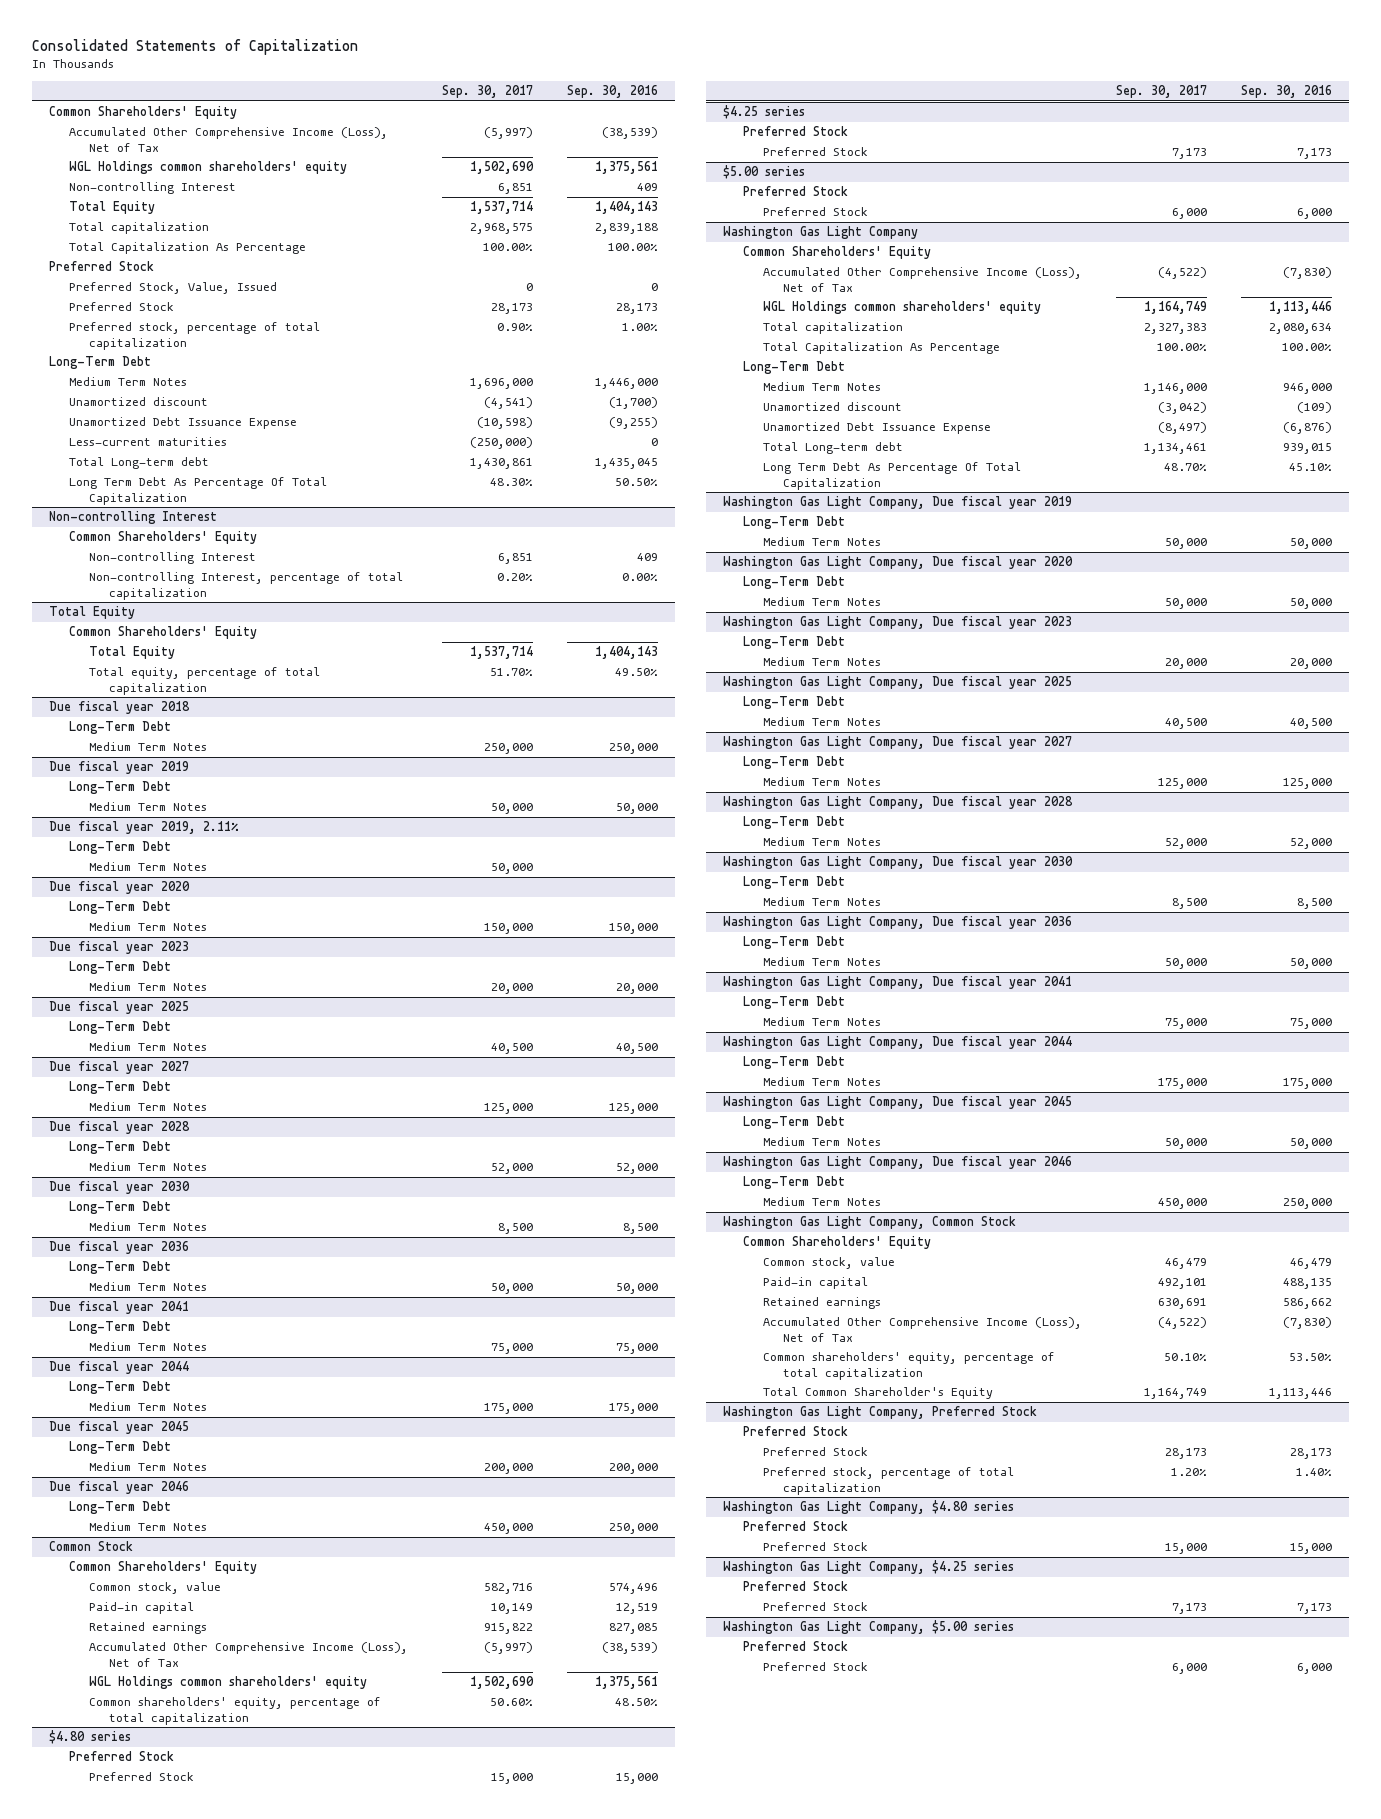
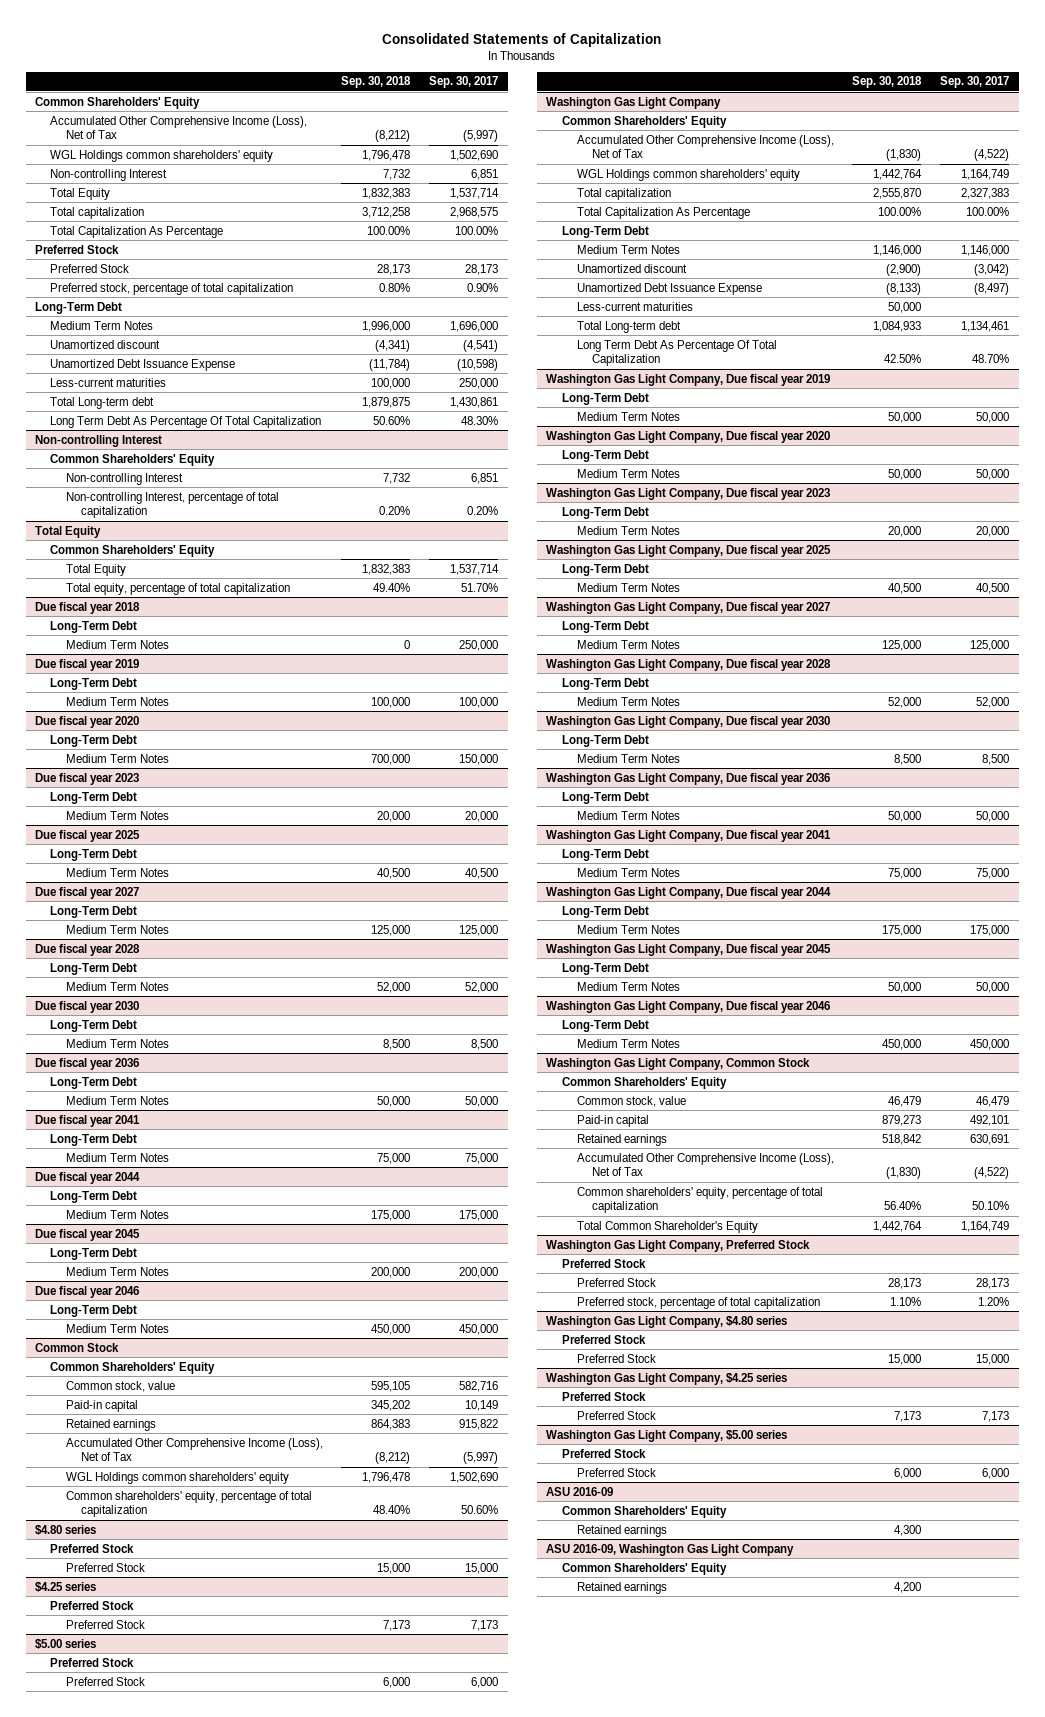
[566,85,658,99] Sep. 30, 2016 -> none
none -> [341,76,412,89] Sep. 30, 2018
[68,282,277,295] Preferred Stock, Value, Issued -> none
[469,437,533,450] (250,000) -> [459,377,499,389] 250,000
[48,821,239,835] Due fiscal year 2019, 2.11% -> none
[68,841,171,855] Long-Term Debt -> none
[88,862,207,872] Medium Term Notes -> none
[490,803,533,815] 50,000 -> [459,696,499,708] 100,000
none -> [576,301,693,311] Less-current maturities
none -> [546,1486,614,1496] ASU 2016-09
none -> [561,1505,727,1518] Common Shareholders' Equity
none -> [576,1524,667,1537] Retained earnings
none -> [546,1543,795,1556] ASU 2016-09, Washington Gas Light Company
none -> [561,1562,727,1575] Common Shareholders' Equity
none -> [576,1581,667,1594] Retained earnings

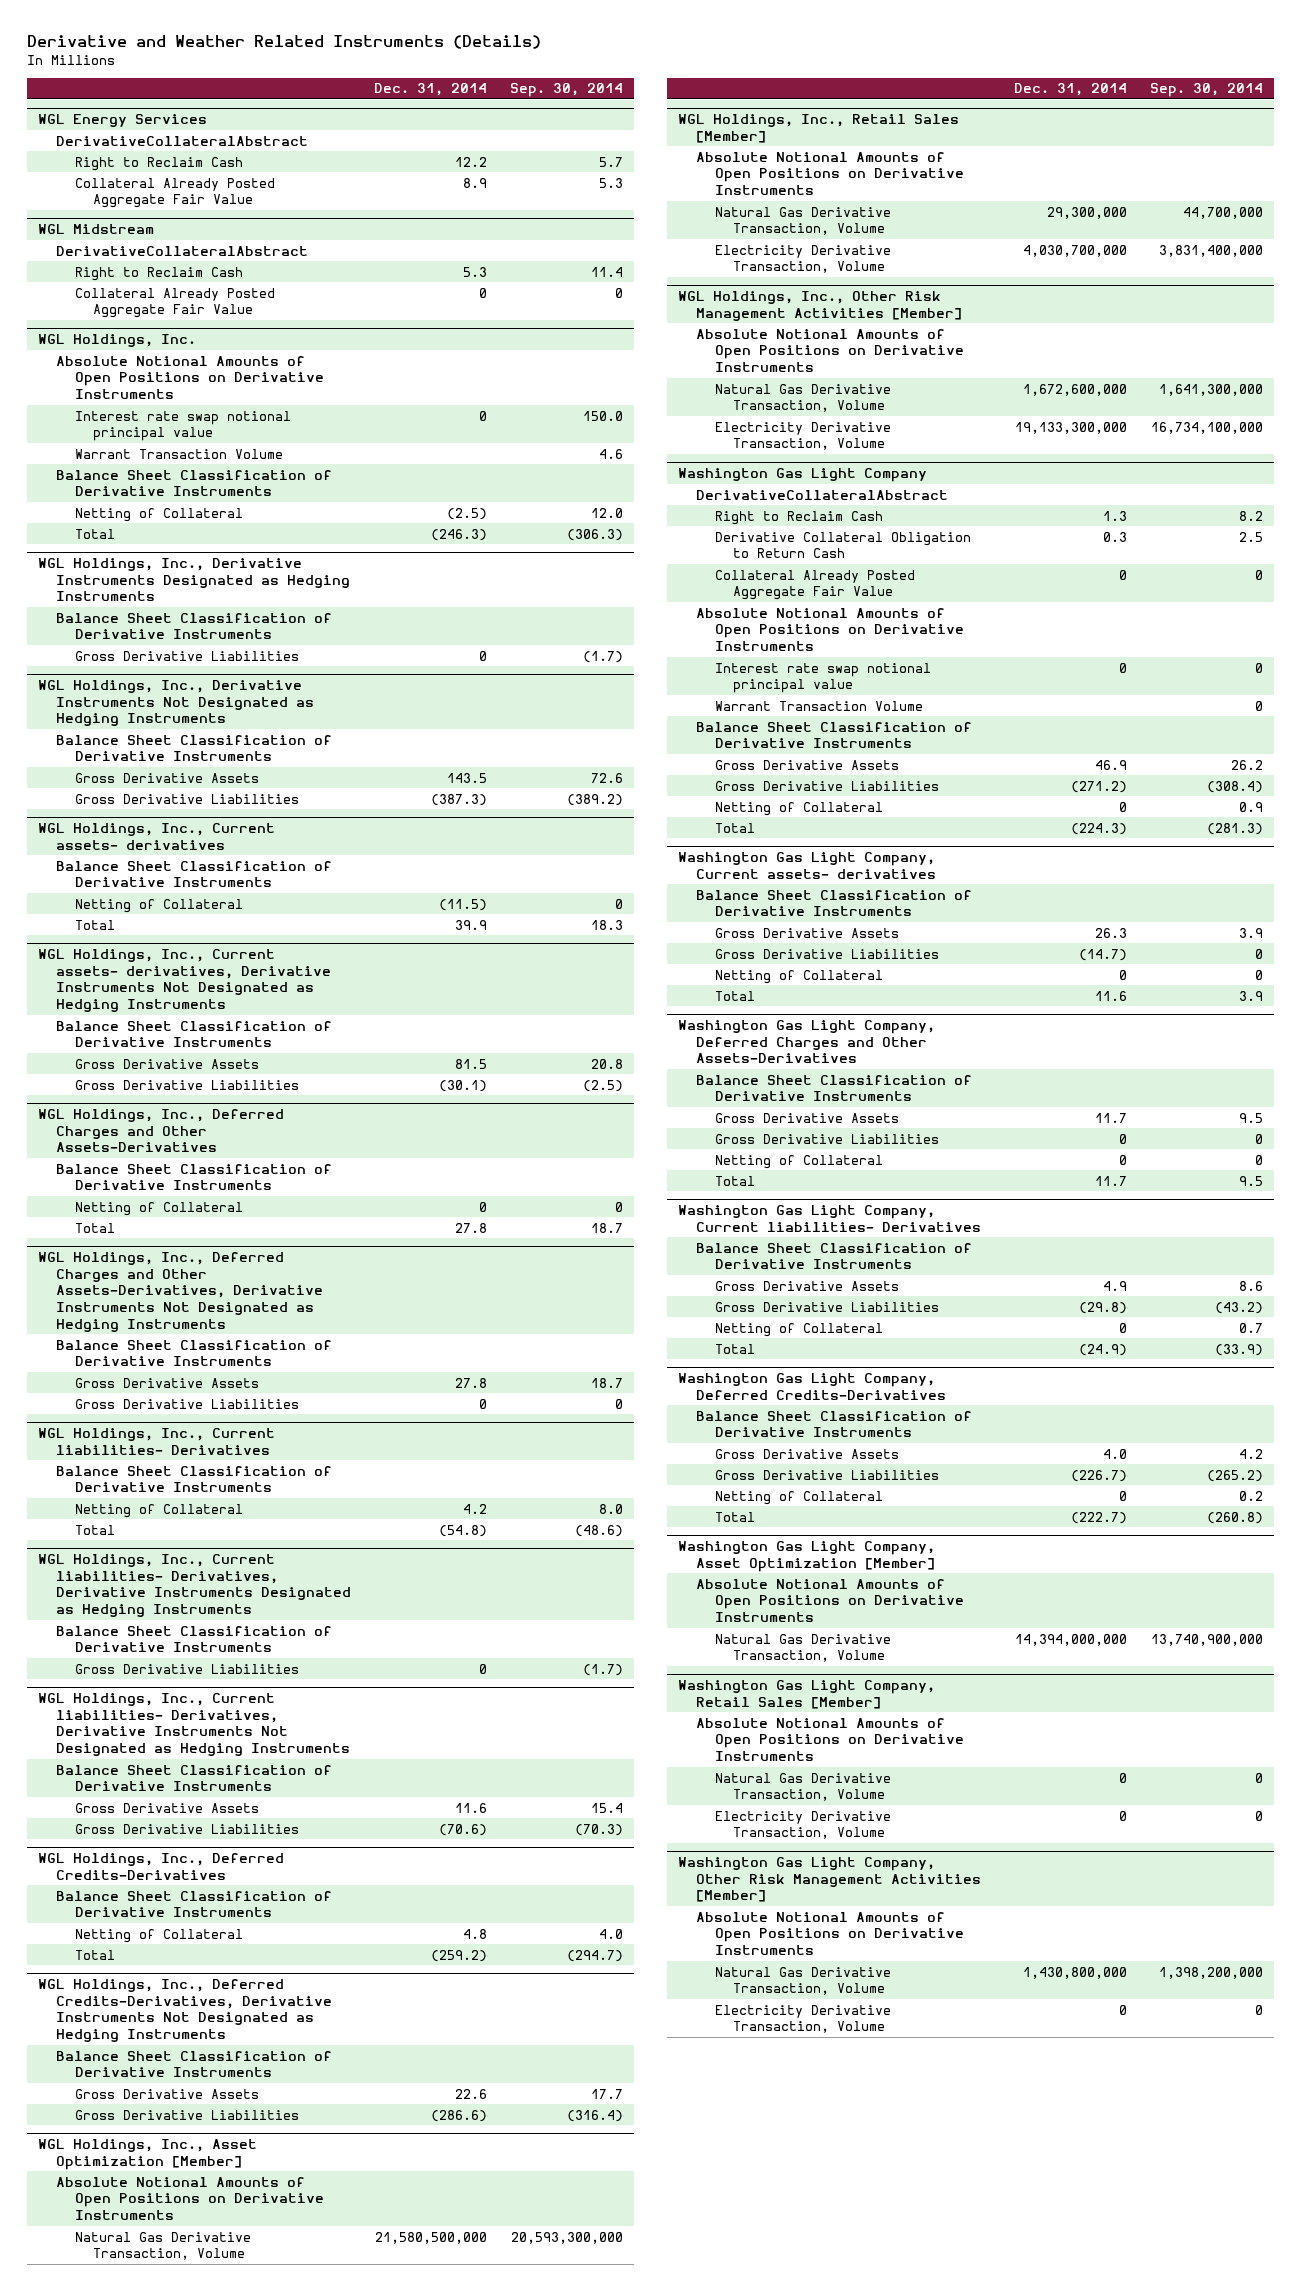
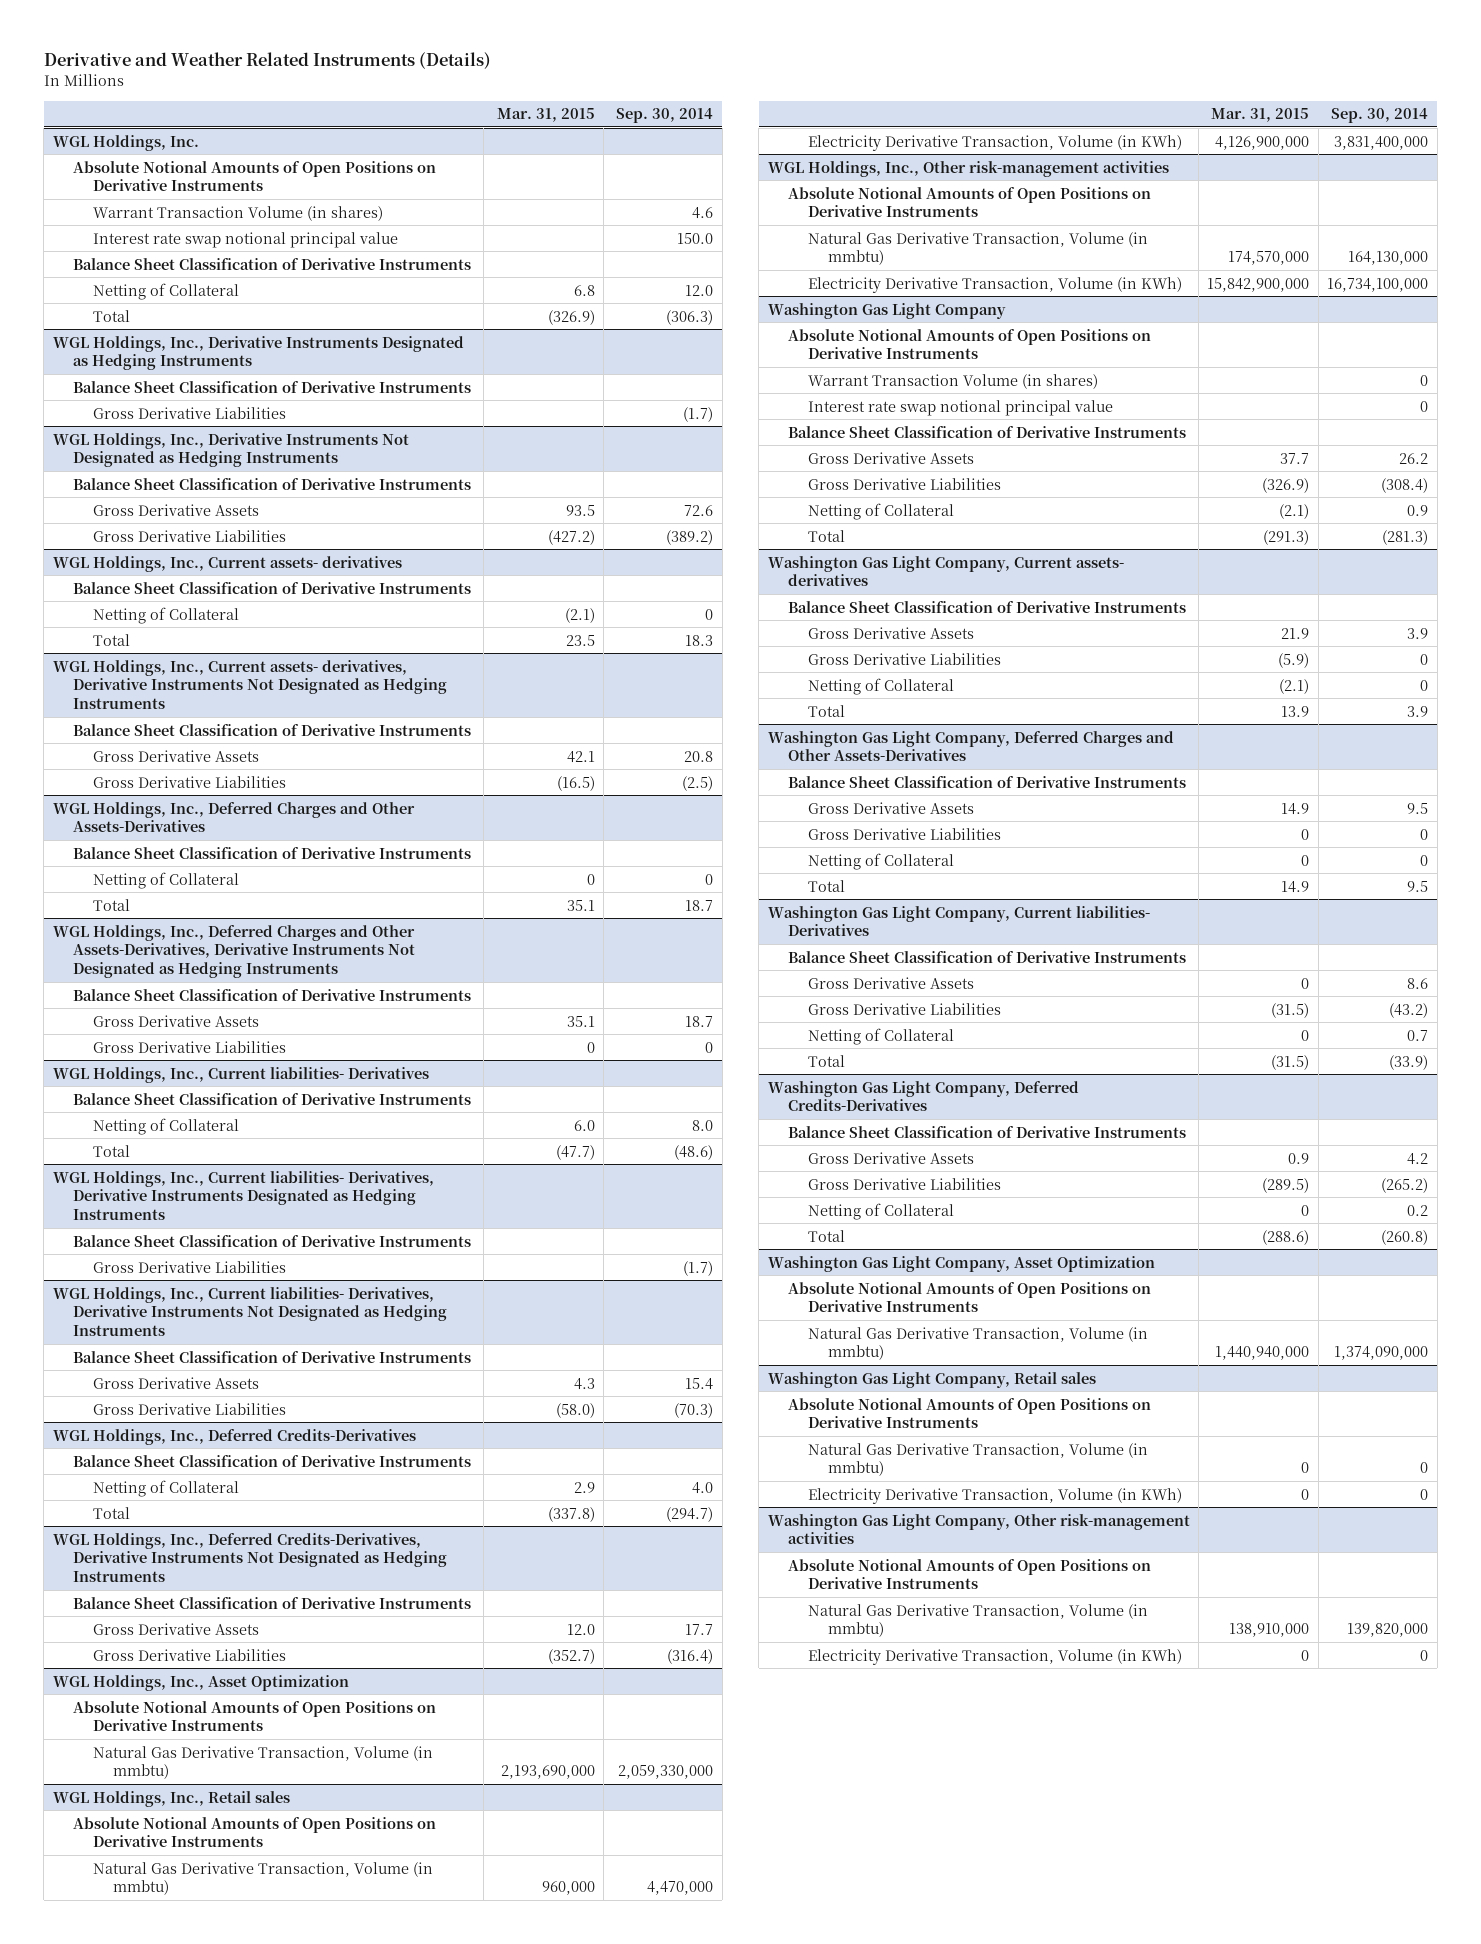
[373,83,487,97] Dec. 31, 2014 -> none
none -> [496,108,595,123] Mar. 31, 2015
[37,113,207,127] WGL Energy Services -> none
[56,135,309,146] DerivativeCollateralAbstract -> none
[74,156,243,171] Right to Reclaim Cash -> none
[74,177,275,209] Collateral Already Posted Aggregate Fair Value -> none
[37,223,154,234] WGL Midstream -> none
[56,245,309,256] DerivativeCollateralAbstract -> none
[74,266,243,281] Right to Reclaim Cash -> none
[74,287,275,319] Collateral Already Posted Aggregate Fair Value -> none
none -> [92,205,383,221] Warrant Transaction Volume (in shares)
[74,448,283,459] Warrant Transaction Volume -> none
[37,2138,257,2170] WGL Holdings, Inc., Asset Optimization [Member] -> [52,1674,349,1691] WGL Holdings, Inc., Asset Optimization
[74,2231,251,2261] Natural Gas Derivative Transaction, Volume -> [92,1745,433,1780] Natural Gas Derivative Transaction, Volume (in mmbtu)
[510,2231,623,2244] 20,593,300,000 -> [618,1765,714,1780] 2,059,330,000
[677,113,959,143] WGL Holdings, Inc., Retail Sales [Member] -> [52,1790,290,1807] WGL Holdings, Inc., Retail sales
[714,206,891,236] Natural Gas Derivative Transaction, Volume -> [92,1861,433,1896] Natural Gas Derivative Transaction, Volume (in mmbtu)
[1182,206,1263,219] 44,700,000 -> [647,1881,714,1896] 4,470,000
[714,244,891,274] Electricity Derivative Transaction, Volume -> [807,134,1182,151] Electricity Derivative Transaction, Volume (in KWh)
[677,290,963,321] WGL Holdings, Inc., Other Risk Management Activities [Member] -> [767,160,1169,177] WGL Holdings, Inc., Other risk-management activities
[714,383,891,413] Natural Gas Derivative Transaction, Volume -> [807,231,1148,266] Natural Gas Derivative Transaction, Volume (in mmbtu)
[1158,383,1263,396] 1,641,300,000 -> [1348,251,1429,266] 164,130,000
[714,421,891,451] Electricity Derivative Transaction, Volume -> [807,276,1182,293] Electricity Derivative Transaction, Volume (in KWh)
[696,489,949,500] DerivativeCollateralAbstract -> none
[714,510,883,525] Right to Reclaim Cash -> none
[714,531,971,559] Derivative Collateral Obligation to Return Cash -> none
[714,569,915,601] Collateral Already Posted Aggregate Fair Value -> none
none -> [807,373,1098,389] Warrant Transaction Volume (in shares)
[714,700,923,711] Warrant Transaction Volume -> none
[677,1540,936,1572] Washington Gas Light Company, Asset Optimization [Member] -> [767,1255,1155,1272] Washington Gas Light Company, Asset Optimization
[714,1633,891,1663] Natural Gas Derivative Transaction, Volume -> [807,1326,1148,1361] Natural Gas Derivative Transaction, Volume (in mmbtu)
[1150,1633,1263,1646] 13,740,900,000 -> [1334,1346,1429,1361] 1,374,090,000
[677,1679,935,1709] Washington Gas Light Company, Retail Sales [Member] -> [767,1371,1096,1388] Washington Gas Light Company, Retail sales
[714,1772,891,1802] Natural Gas Derivative Transaction, Volume -> [807,1442,1148,1477] Natural Gas Derivative Transaction, Volume (in mmbtu)
[714,1810,891,1840] Electricity Derivative Transaction, Volume -> [807,1487,1182,1504] Electricity Derivative Transaction, Volume (in KWh)
[677,1856,982,1903] Washington Gas Light Company, Other Risk Management Activities [Member] -> [767,1513,1190,1545] Washington Gas Light Company, Other risk-management activities
[714,1966,891,1996] Natural Gas Derivative Transaction, Volume -> [807,1603,1148,1638] Natural Gas Derivative Transaction, Volume (in mmbtu)
[1158,1966,1263,1979] 1,398,200,000 -> [1347,1623,1429,1638] 139,820,000
[714,2004,891,2034] Electricity Derivative Transaction, Volume -> [807,1648,1182,1665] Electricity Derivative Transaction, Volume (in KWh)

